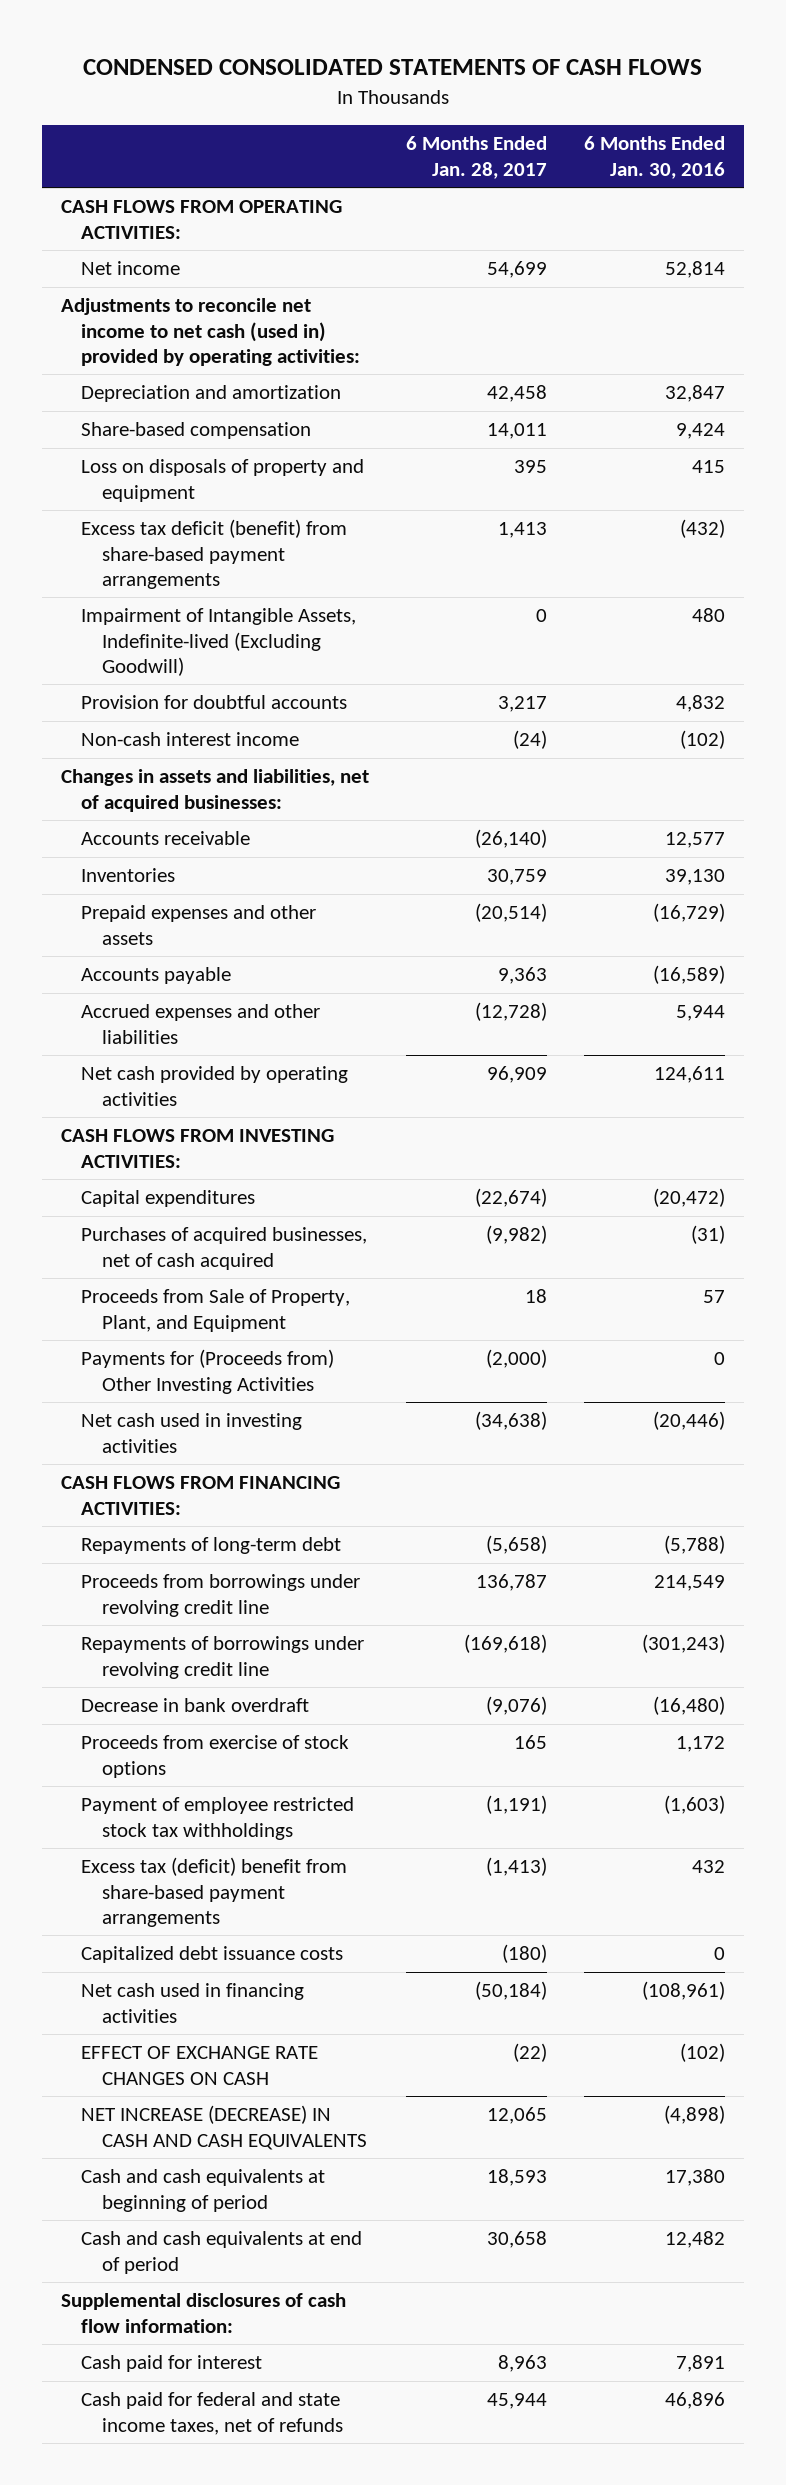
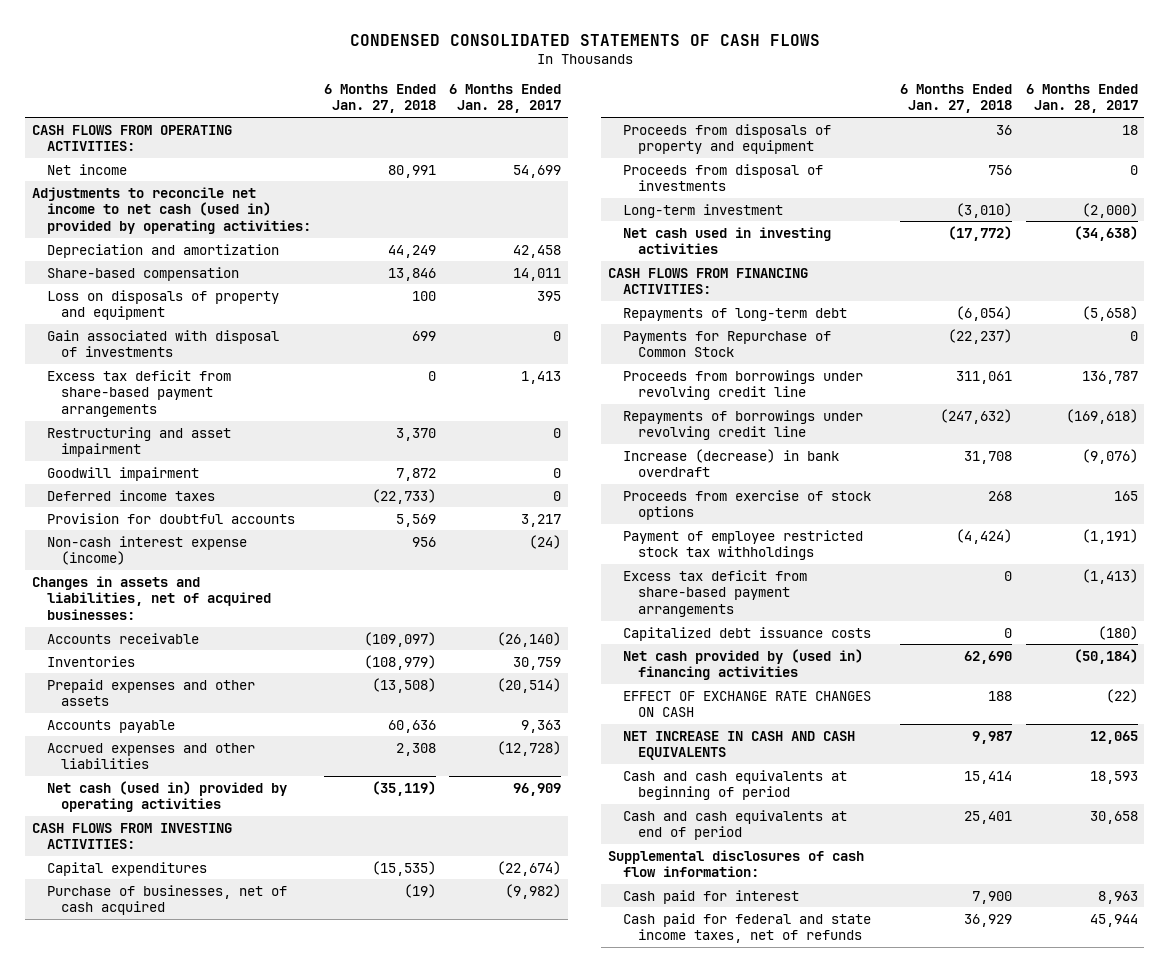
[584,136,726,179] 6 Months Ended Jan. 30, 2016 -> none
none -> [323,83,436,114] 6 Months Ended Jan. 27, 2018
[81,608,357,676] Impairment of Intangible Assets, Indefinite-lived (Excluding Goodwill) -> none
none -> [46,329,279,358] Gain associated with disposal of investments
[81,519,348,589] Excess tax deficit (benefit) from share-based payment arrangements -> [46,369,231,417] Excess tax deficit from share-based payment arrangements
none -> [46,426,231,458] Restructuring and asset impairment
none -> [46,466,199,481] Goodwill impairment
none -> [46,489,215,501] Deferred income taxes
[81,732,300,747] Non-cash interest income -> [46,535,247,566] Non-cash interest expense (income)
[81,1066,349,1106] Net cash provided by operating activities -> [46,780,287,813] Net cash (used in) provided by operating activities
[81,1227,368,1270] Purchases of acquired businesses, net of cash acquired -> [46,884,287,916] Purchase of businesses, net of cash acquired
[81,1289,351,1332] Proceeds from Sale of Property, Plant, and Equipment -> [623,123,832,155] Proceeds from disposals of property and equipment
none -> [623,163,824,192] Proceeds from disposal of investments
[81,1349,335,1394] Payments for (Proceeds from) Other Investing Activities -> [623,203,784,218] Long-term investment
none -> [623,330,832,358] Payments for Repurchase of Common Stock
[81,1698,310,1713] Decrease in bank overdraft -> [623,448,840,478] Increase (decrease) in bank overdraft
[81,1857,348,1927] Excess tax (deficit) benefit from share-based payment arrangements -> [623,569,808,617] Excess tax deficit from share-based payment arrangements
[81,1983,305,2023] Net cash used in financing activities -> [623,648,864,681] Net cash provided by (used in) financing activities
[81,2105,368,2150] NET INCREASE (DECREASE) IN CASH AND CASH EQUIVALENTS -> [623,730,856,761] NET INCREASE IN CASH AND CASH EQUIVALENTS

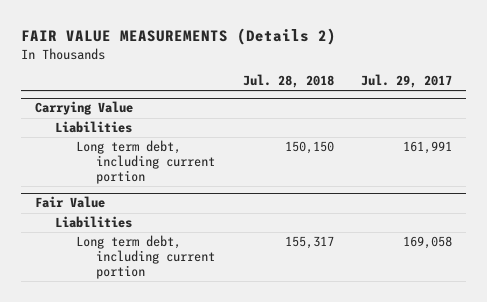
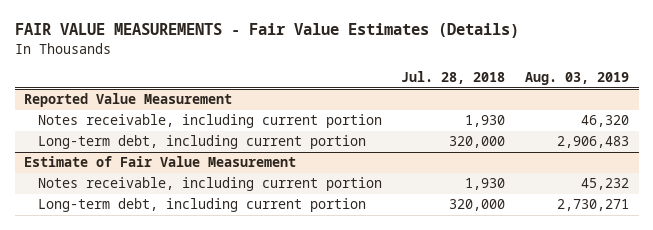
[21,28,337,46] FAIR VALUE MEASUREMENTS (Details 2) -> [14,23,519,39] FAIR VALUE MEASUREMENTS - Fair Value Estimates (Details)
[361,74,453,89] Jul. 29, 2017 -> none
none -> [524,72,629,86] Aug. 03, 2019
[55,121,133,134] Liabilities -> none
[55,216,133,229] Liabilities -> none
[35,101,134,116] Carrying Value -> [24,93,233,108] Reported Value Measurement
none -> [37,114,382,129] Notes receivable, including current portion
[75,140,215,184] Long term debt, including current portion -> [37,135,366,150] Long-term debt, including current portion
[284,141,334,155] 150,150 -> [449,136,506,149] 320,000
[35,196,106,209] Fair Value -> [24,156,297,168] Estimate of Fair Value Measurement
none -> [37,177,382,192] Notes receivable, including current portion
[75,235,215,279] Long term debt, including current portion -> [37,198,366,213] Long-term debt, including current portion
[284,236,334,250] 155,317 -> [449,199,506,212] 320,000

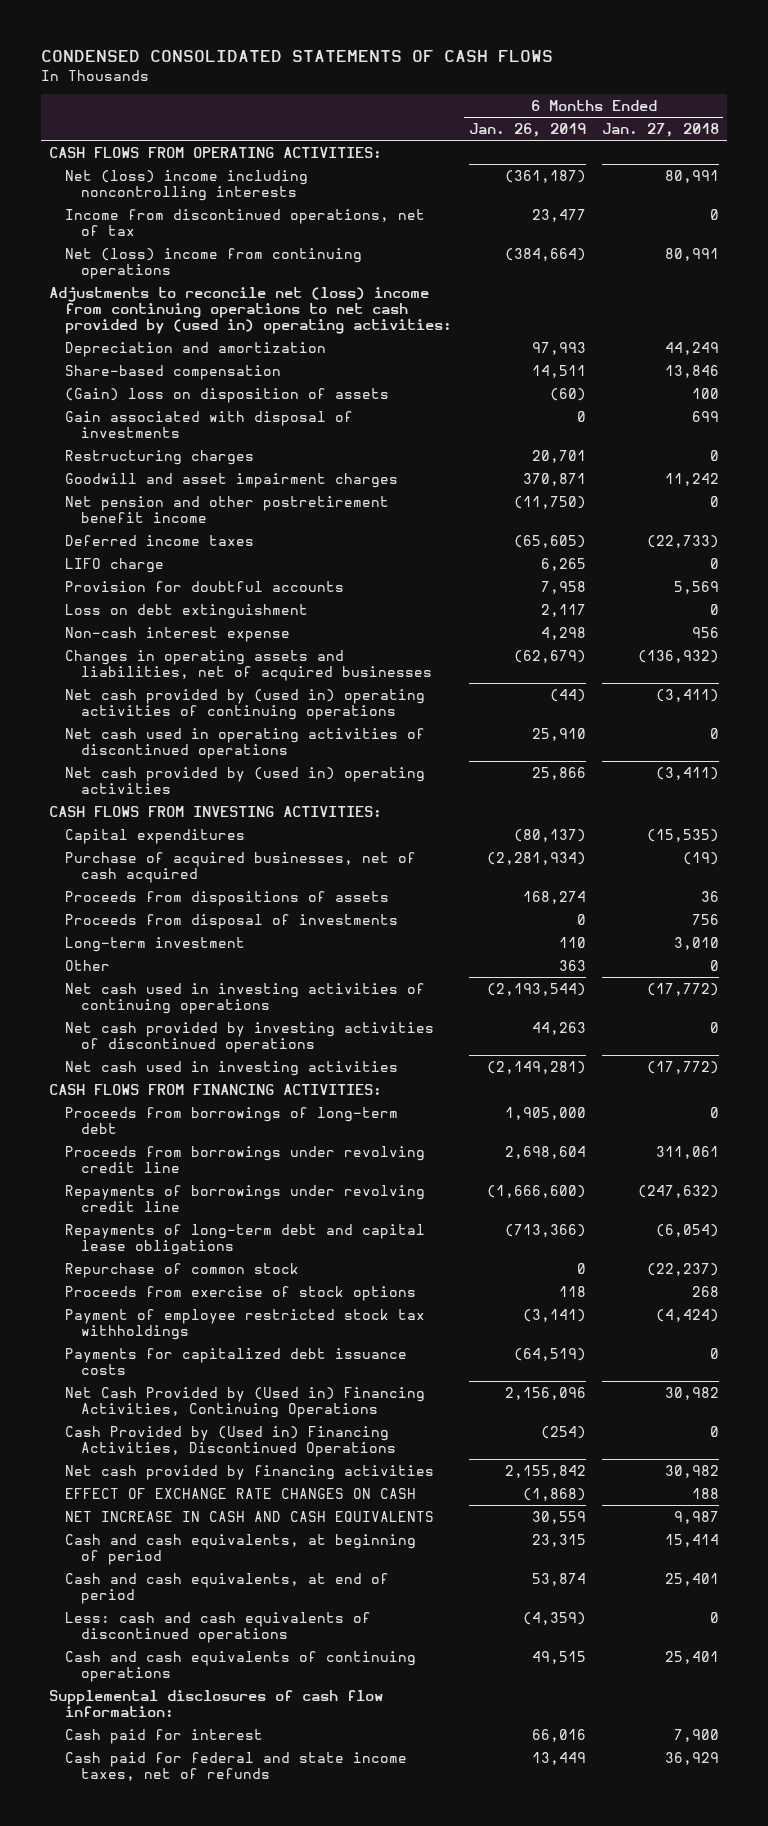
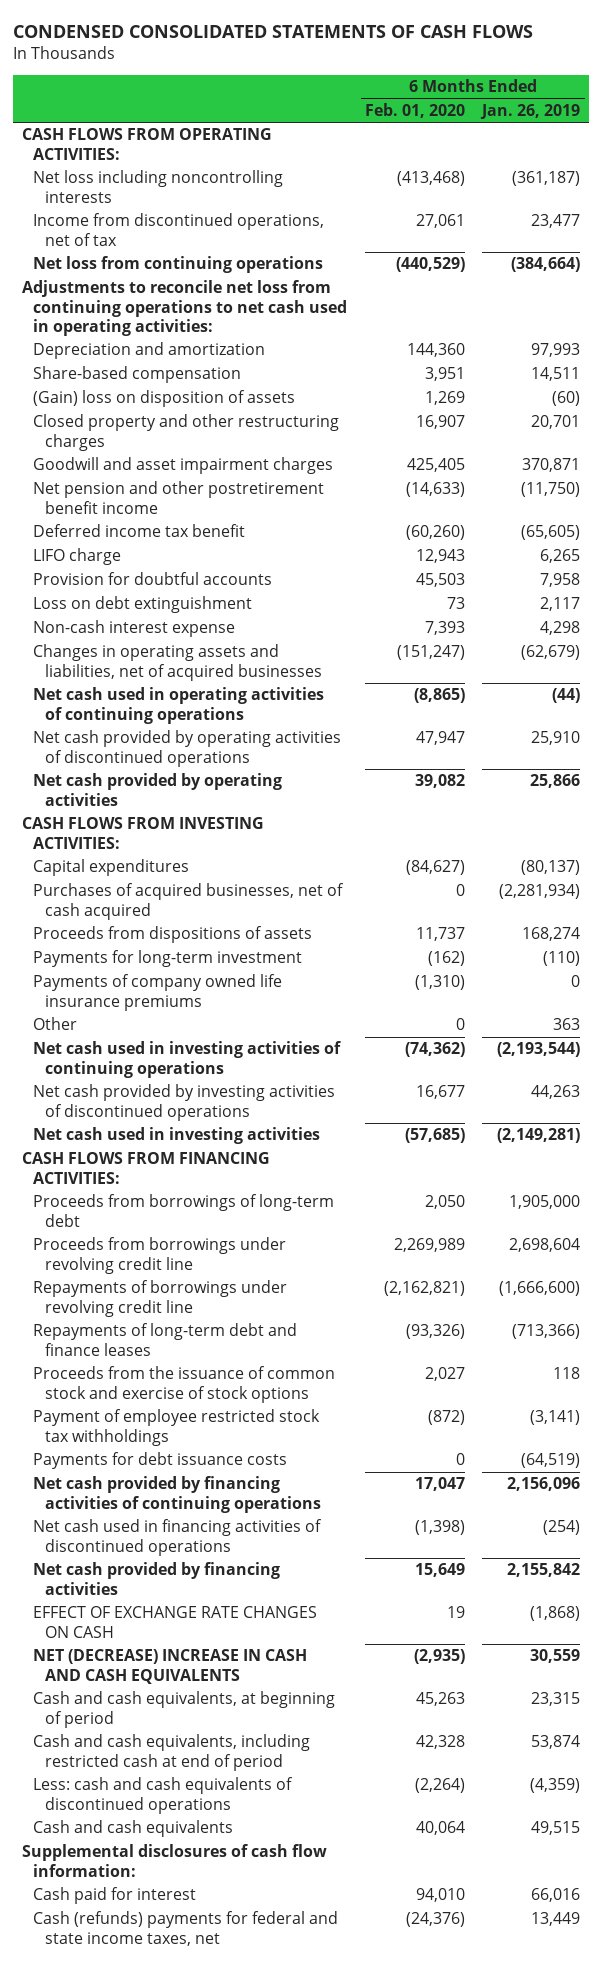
[601,122,719,137] Jan. 27, 2018 -> none
none -> [364,102,465,118] Feb. 01, 2020
[65,169,309,201] Net (loss) income including noncontrolling interests -> [33,170,284,203] Net loss including noncontrolling interests
[65,247,363,279] Net (loss) income from continuing operations -> [33,256,324,274] Net loss from continuing operations
[48,286,453,334] Adjustments to reconcile net (loss) income from continuing operations to net cash provided by (used in) operating activities: -> [21,280,348,336] Adjustments to reconcile net loss from continuing operations to net cash used in operating activities:
[65,410,354,438] Gain associated with disposal of investments -> none
[65,449,255,465] Restructuring charges -> [33,414,340,451] Closed property and other restructuring charges
[65,534,255,546] Deferred income taxes -> [33,524,246,538] Deferred income tax benefit
[65,688,426,720] Net cash provided by (used in) operating activities of continuing operations -> [33,687,325,724] Net cash used in operating activities of continuing operations
[65,727,426,759] Net cash used in operating activities of discontinued operations -> [33,730,342,767] Net cash provided by operating activities of discontinued operations
[65,766,426,794] Net cash provided by (used in) operating activities -> [33,773,283,806] Net cash provided by operating activities
[65,851,417,883] Purchase of acquired businesses, net of cash acquired -> [33,883,345,920] Purchases of acquired businesses, net of cash acquired
[65,913,399,929] Proceeds from disposal of investments -> none
[65,936,246,952] Long-term investment -> [33,950,303,968] Payments for long-term investment
[558,936,586,948] 110 -> [543,951,581,967] (110)
none -> [33,974,283,1011] Payments of company owned life insurance premiums
[65,1262,300,1278] Repurchase of common stock -> none
[65,1223,426,1255] Repayments of long-term debt and capital lease obligations -> [33,1323,298,1356] Repayments of long-term debt and finance leases
[65,1285,417,1301] Proceeds from exercise of stock options -> [33,1366,336,1403] Proceeds from the issuance of common stock and exercise of stock options
[65,1347,408,1375] Payments for capitalized debt issuance costs -> [33,1452,288,1470] Payments for debt issuance costs
[65,1386,426,1418] Net Cash Provided by (Used in) Financing Activities, Continuing Operations -> [33,1476,322,1513] Net cash provided by financing activities of continuing operations
[65,1425,397,1457] Cash Provided by (Used in) Financing Activities, Discontinued Operations -> [33,1519,323,1556] Net cash used in financing activities of discontinued operations
[65,1510,435,1522] NET INCREASE IN CASH AND CASH EQUIVALENTS -> [33,1649,308,1684] NET (DECREASE) INCREASE IN CASH AND CASH EQUIVALENTS
[65,1572,390,1604] Cash and cash equivalents, at end of period -> [33,1734,311,1771] Cash and cash equivalents, including restricted cash at end of period
[65,1650,417,1682] Cash and cash equivalents of continuing operations -> [33,1820,234,1838] Cash and cash equivalents
[65,1751,408,1781] Cash paid for federal and state income taxes, net of refunds -> [33,1911,339,1946] Cash (refunds) payments for federal and state income taxes, net

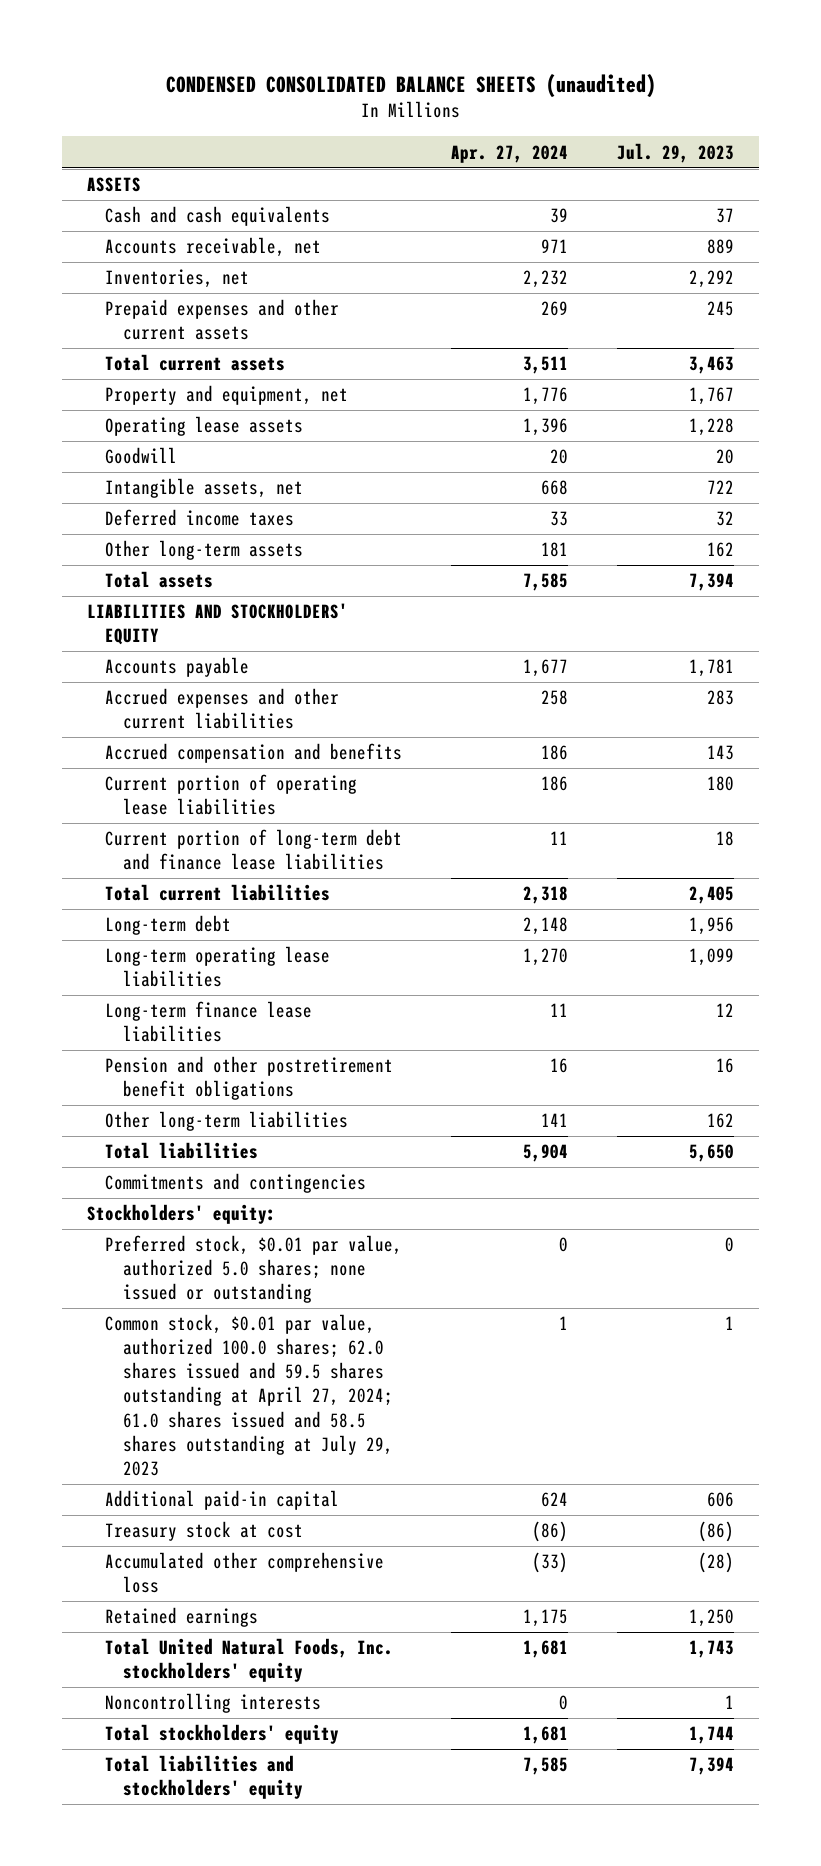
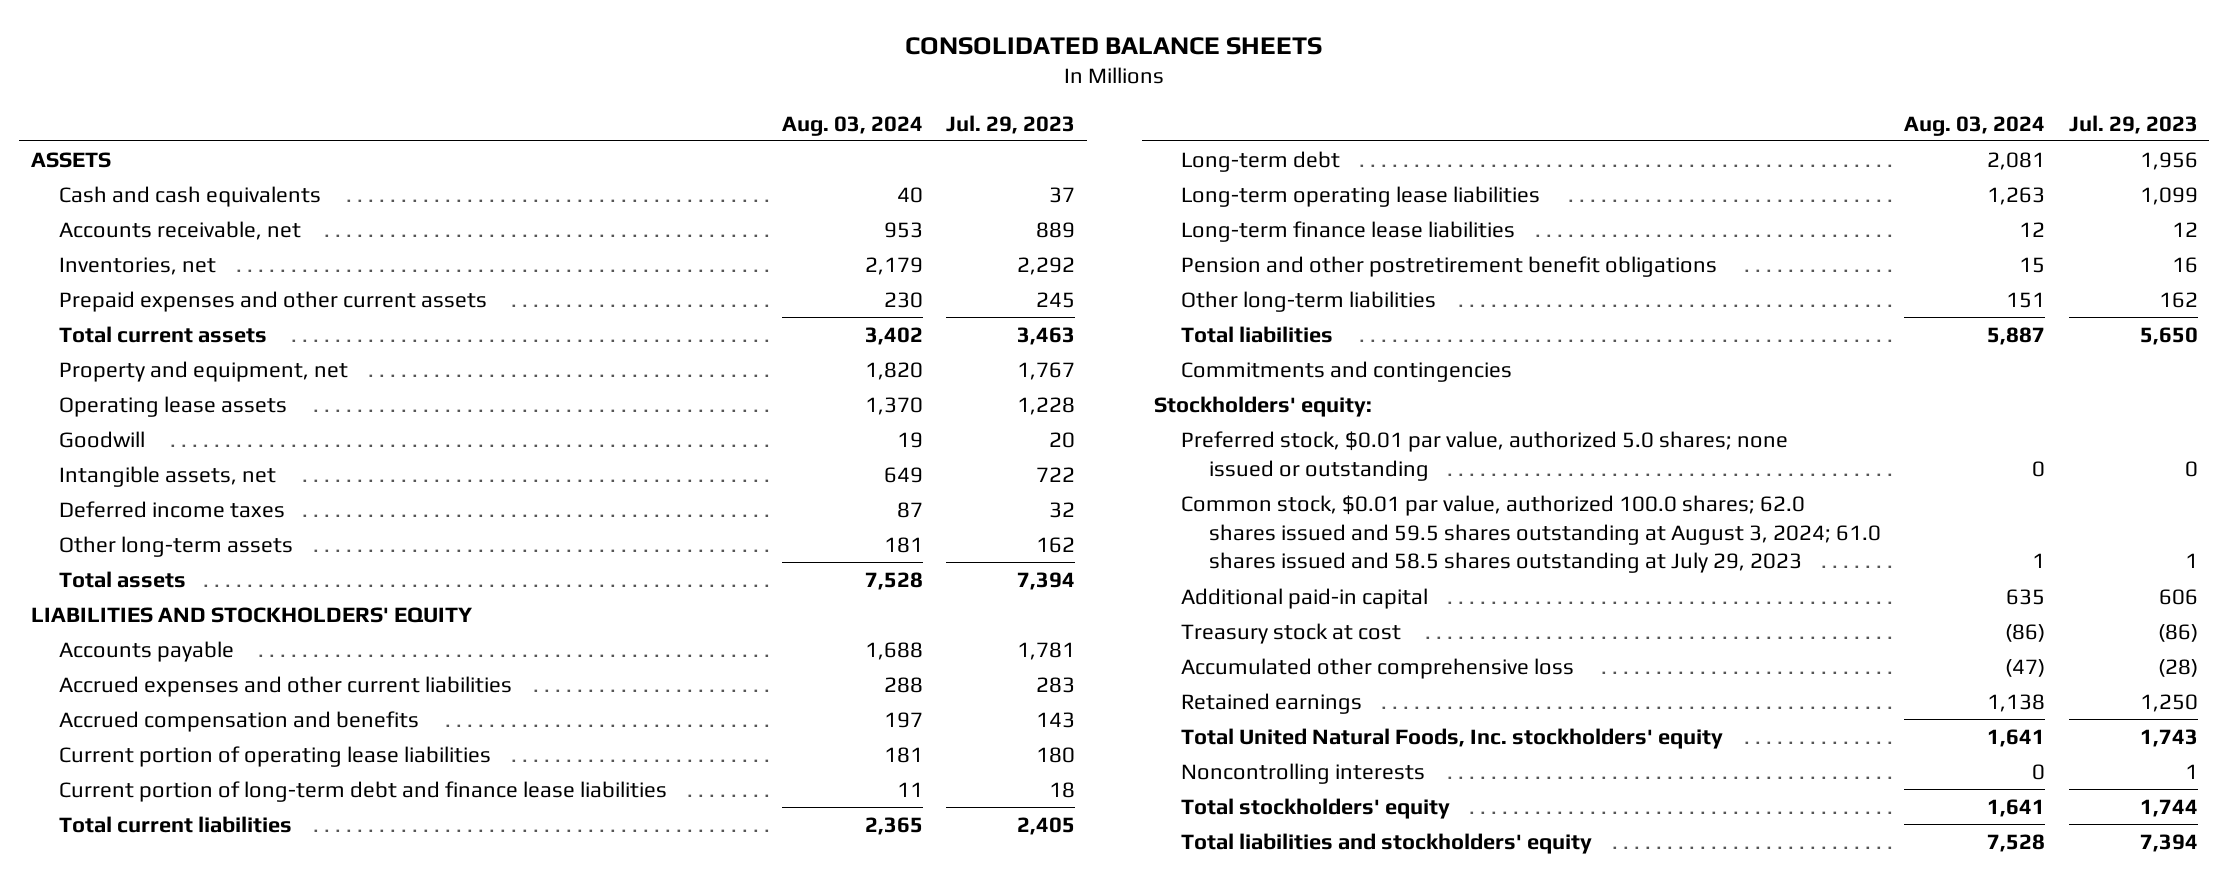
[165,73,656,98] CONDENSED CONSOLIDATED BALANCE SHEETS (unaudited) -> [905,36,1323,55] CONSOLIDATED BALANCE SHEETS
[451,144,569,163] Apr. 27, 2024 -> none
none -> [781,115,923,136] Aug. 03, 2024
[104,1314,393,1476] Common stock, $0.01 par value, authorized 100.0 shares; 62.0 shares issued and 59.5 shares outstanding at April 27, 2024; 61.0 shares issued and 58.5 shares outstanding at July 29, 2023 -> [1181,494,1882,574] Common stock, $0.01 par value, authorized 100.0 shares; 62.0 shares issued and 59.5 shares outstanding at August 3, 2024; 61.0 shares issued and 58.5 shares outstanding at July 29, 2023

